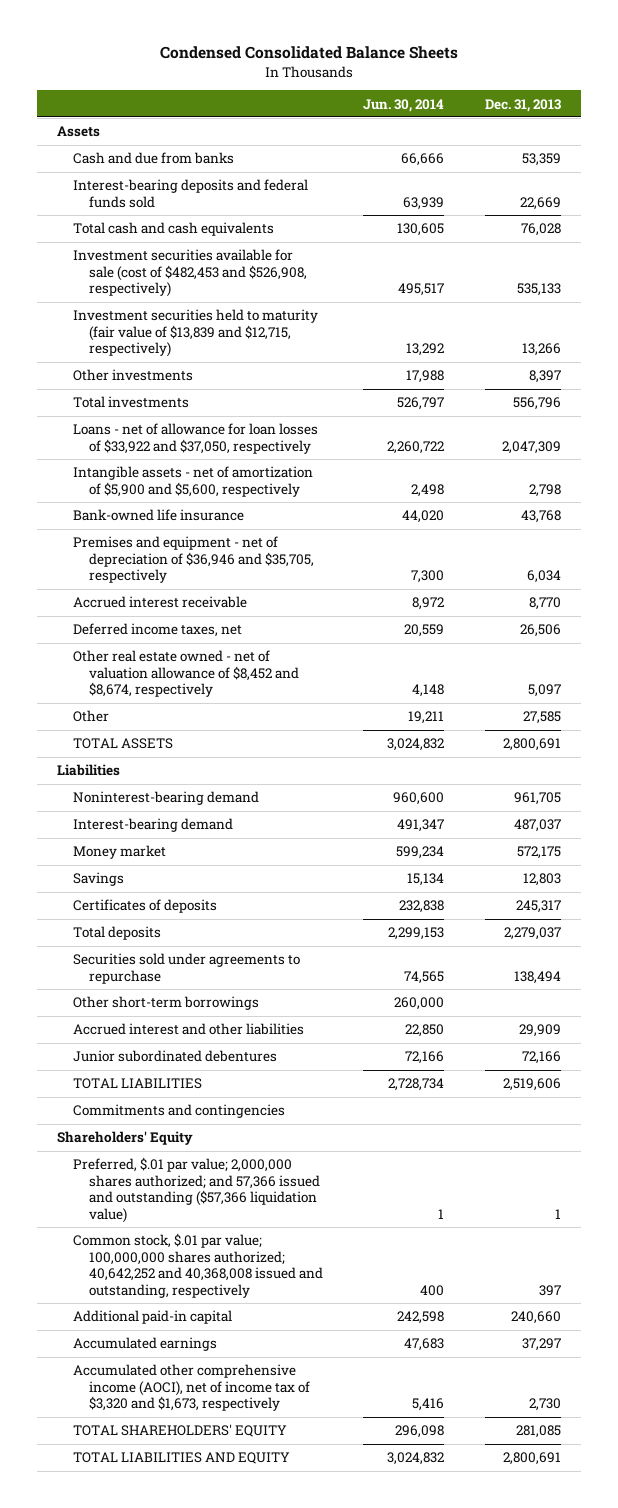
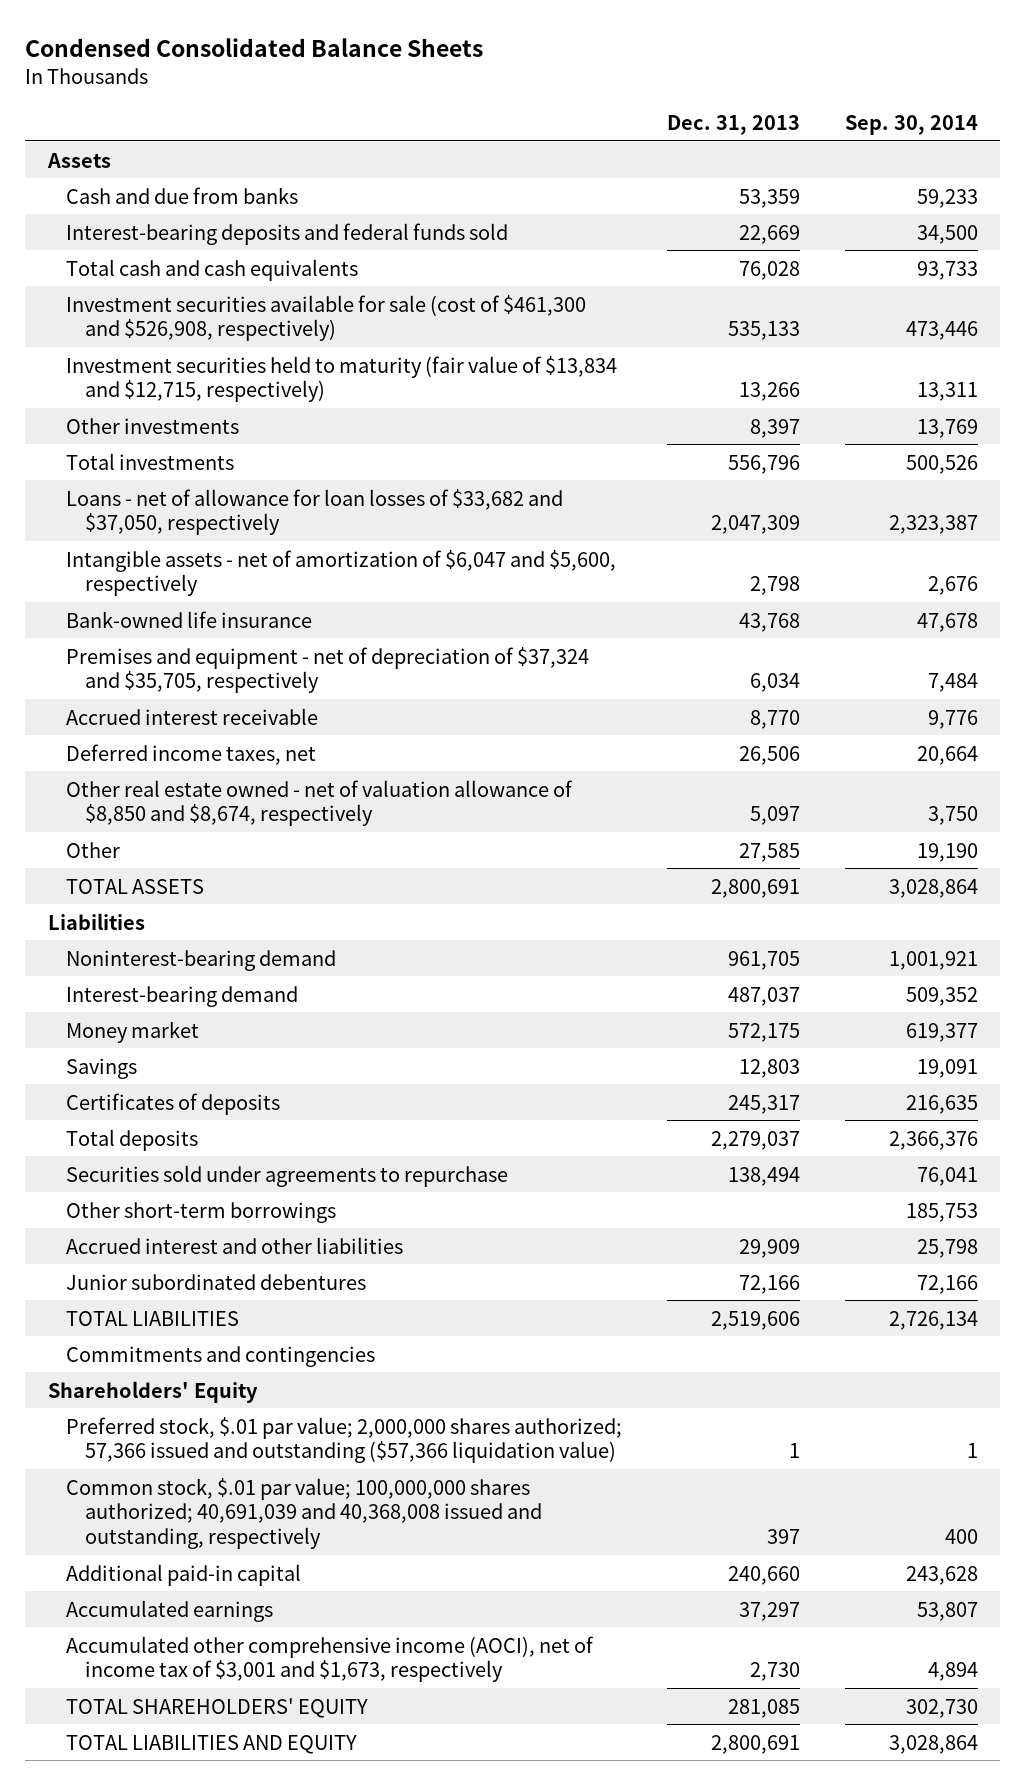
[363,98,445,112] Jun. 30, 2014 -> none
none -> [844,114,978,135] Sep. 30, 2014
[73,249,307,298] Investment securities available for sale (cost of $482,453 and $526,908, respectively) -> [66,294,587,342] Investment securities available for sale (cost of $461,300 and $526,908, respectively)
[73,309,319,358] Investment securities held to maturity (fair value of $13,839 and $12,715, respectively) -> [66,355,618,403] Investment securities held to maturity (fair value of $13,834 and $12,715, respectively)
[73,423,319,454] Loans - net of allowance for loan losses of $33,922 and $37,050, respectively -> [66,488,564,536] Loans - net of allowance for loan losses of $33,682 and $37,050, respectively
[73,466,314,497] Intangible assets - net of amortization of $5,900 and $5,600, respectively -> [66,549,617,597] Intangible assets - net of amortization of $6,047 and $5,600, respectively
[73,536,314,584] Premises and equipment - net of depreciation of $36,946 and $35,705, respectively -> [66,646,590,694] Premises and equipment - net of depreciation of $37,324 and $35,705, respectively
[73,650,299,698] Other real estate owned - net of valuation allowance of $8,452 and $8,674, respectively -> [66,779,574,827] Other real estate owned - net of valuation allowance of $8,850 and $8,674, respectively
[73,1157,320,1223] Preferred, $.01 par value; 2,000,000 shares authorized; and 57,366 issued and outstanding ($57,366 liquidation value) -> [66,1416,623,1464] Preferred stock, $.01 par value; 2,000,000 shares authorized; 57,366 issued and outstanding ($57,366 liquidation value)
[73,1233,323,1298] Common stock, $.01 par value; 100,000,000 shares authorized; 40,642,252 and 40,368,008 issued and outstanding, respectively -> [66,1477,542,1549] Common stock, $.01 par value; 100,000,000 shares authorized; 40,691,039 and 40,368,008 issued and outstanding, respectively
[73,1364,310,1412] Accumulated other comprehensive income (AOCI), net of income tax of $3,320 and $1,673, respectively -> [66,1635,595,1683] Accumulated other comprehensive income (AOCI), net of income tax of $3,001 and $1,673, respectively

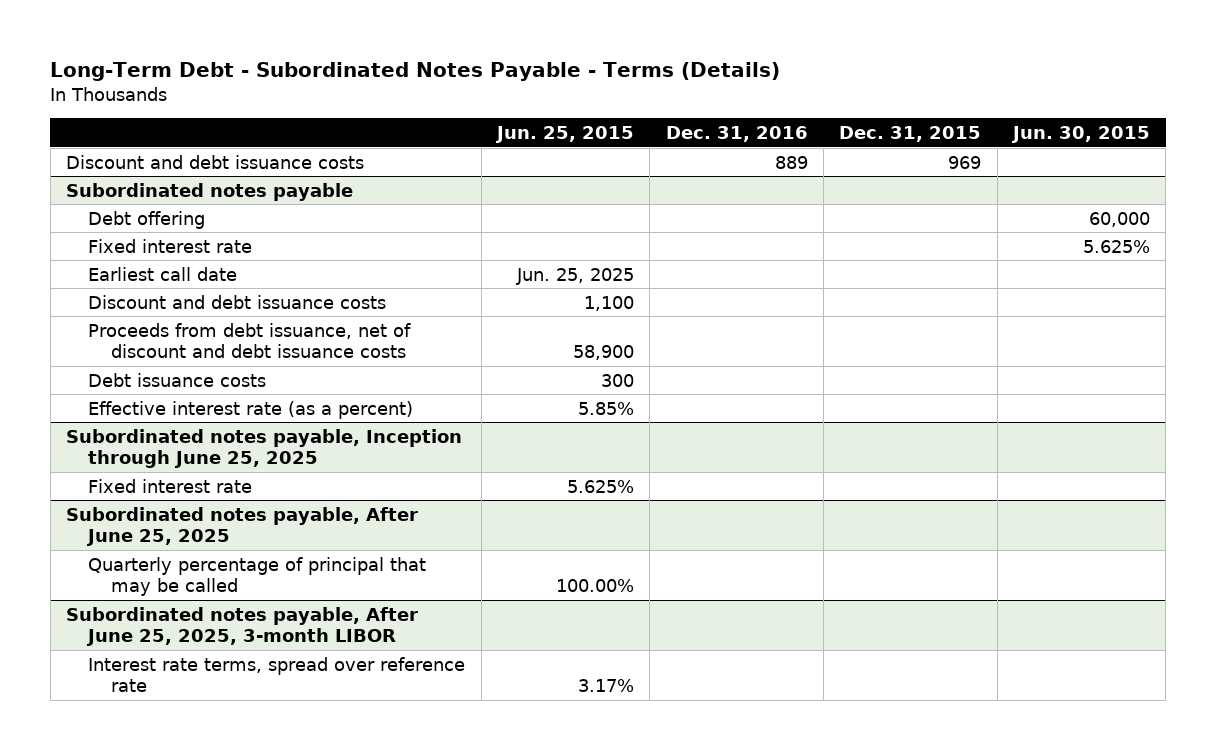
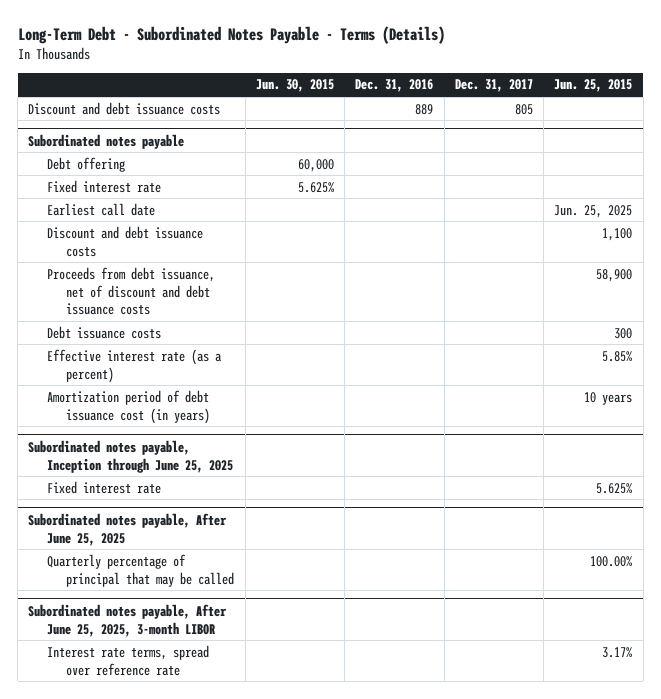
[839,125,982,142] Dec. 31, 2015 -> none
none -> [454,79,533,93] Dec. 31, 2017
none -> [47,389,211,424] Amortization period of debt issuance cost (in years)

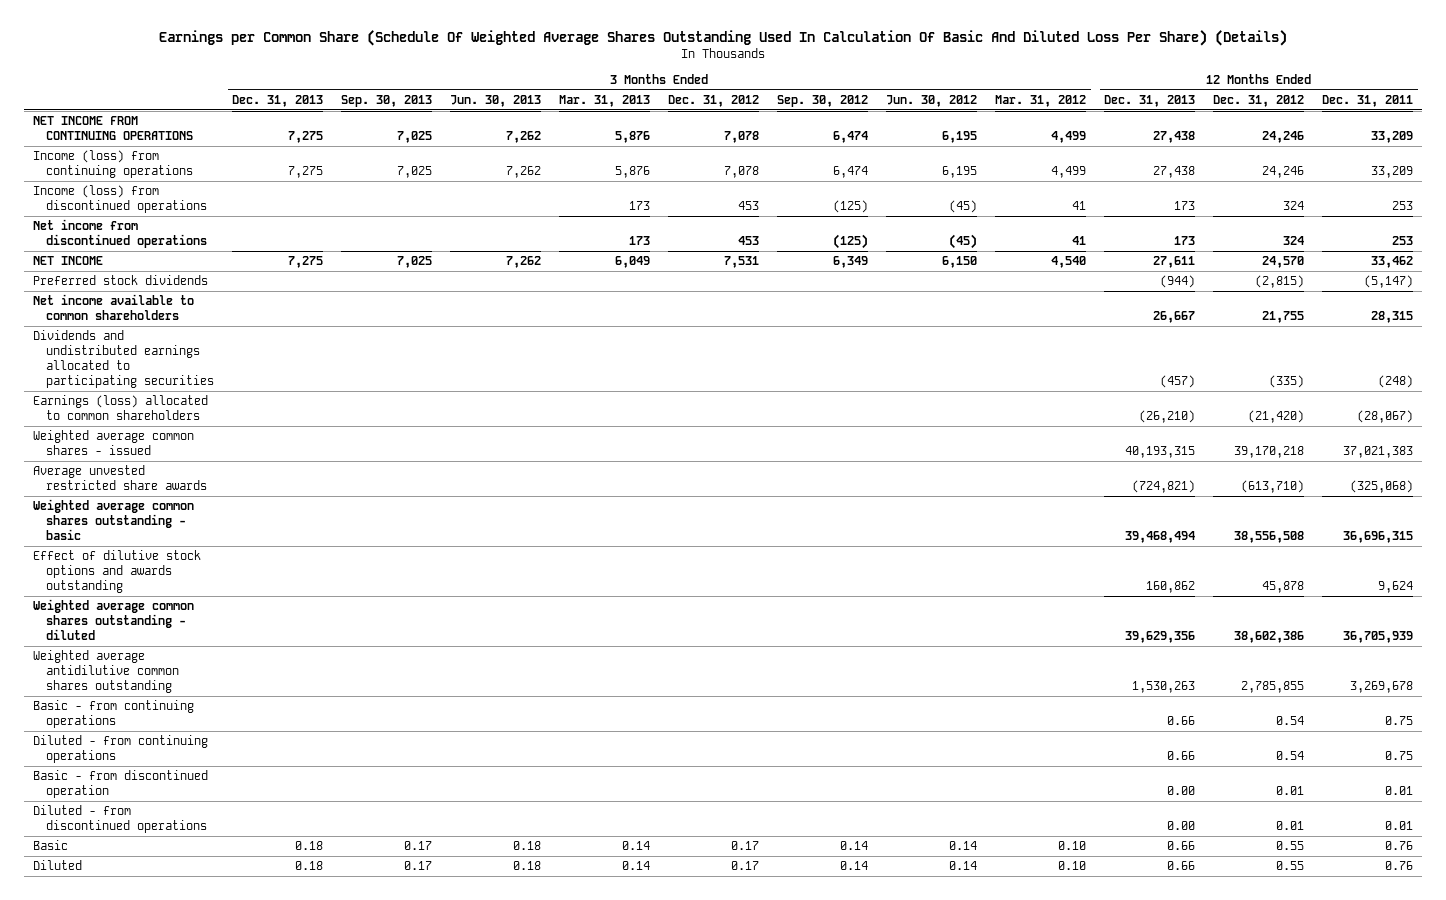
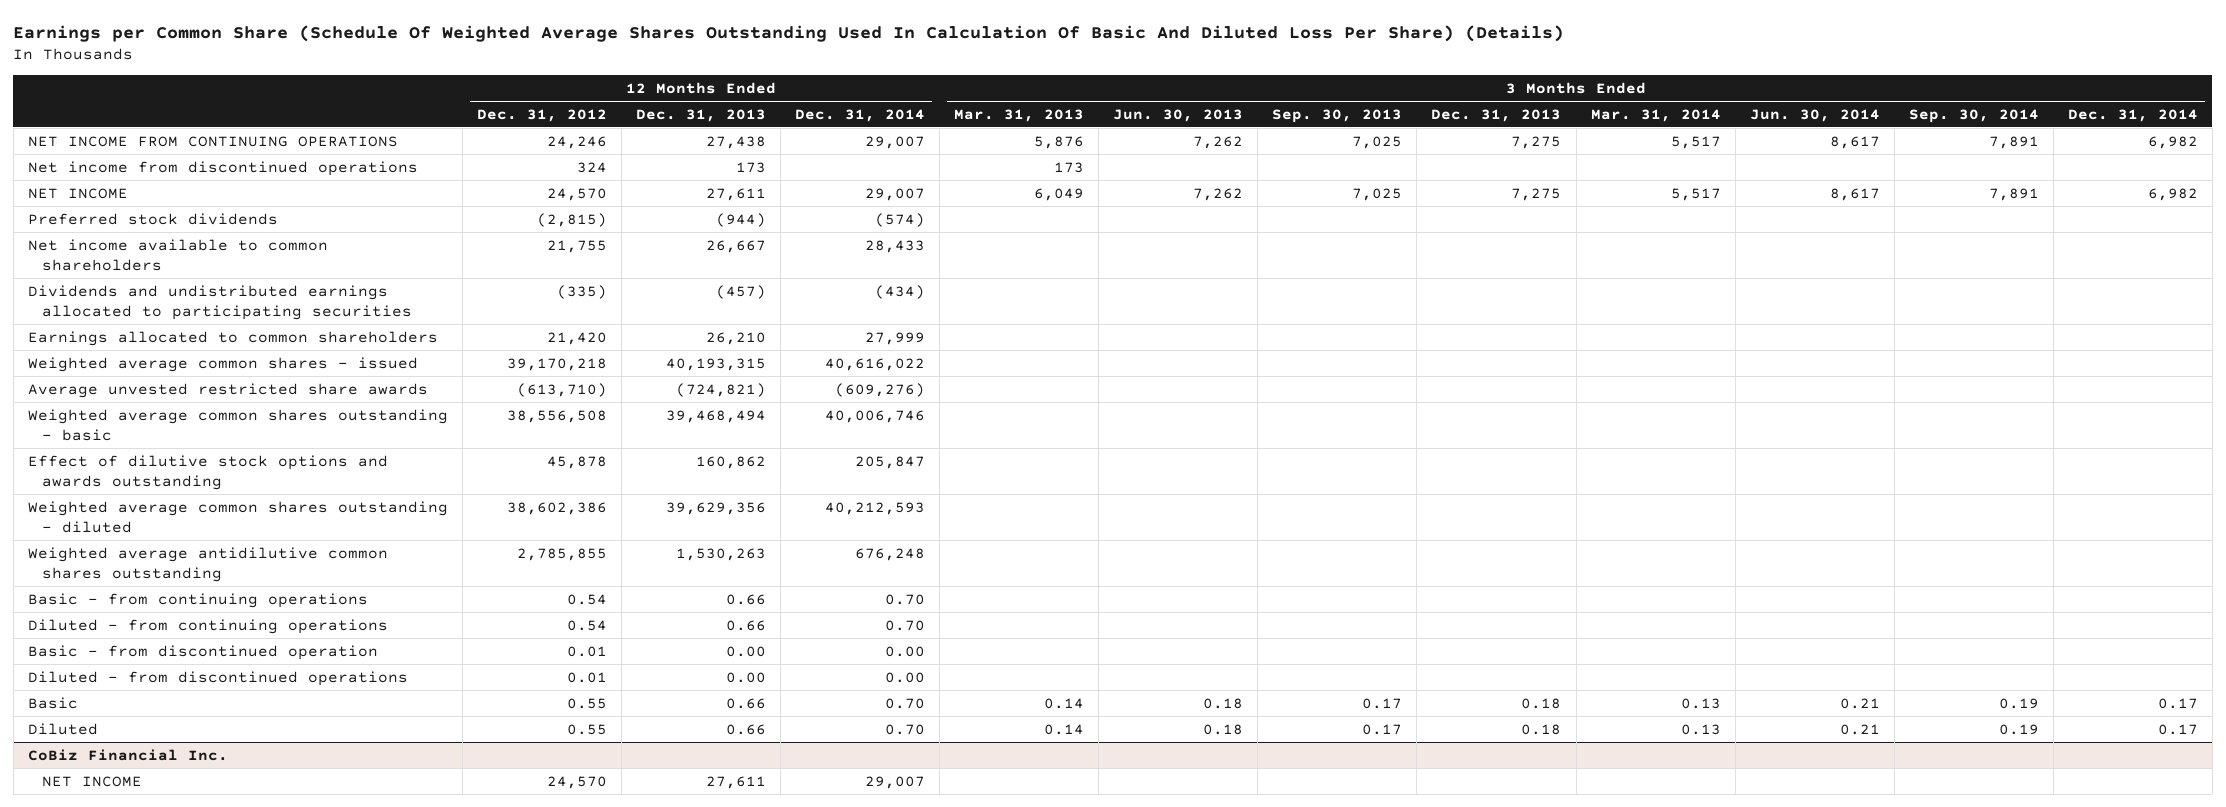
[668,95,760,108] Dec. 31, 2012 -> none
[777,95,869,108] Sep. 30, 2012 -> none
[886,95,978,108] Jun. 30, 2012 -> none
[995,95,1087,108] Mar. 31, 2012 -> none
[1322,95,1414,108] Dec. 31, 2011 -> none
none -> [795,108,926,122] Dec. 31, 2014
none -> [1590,108,1721,122] Mar. 31, 2014
none -> [1749,108,1880,122] Jun. 30, 2014
none -> [1908,108,2039,123] Sep. 30, 2014
none -> [2067,108,2198,122] Dec. 31, 2014
[32,150,194,179] Income (loss) from continuing operations -> none
[32,185,208,214] Income (loss) from discontinued operations -> none
[32,395,208,421] Earnings (loss) allocated to common shareholders -> [27,330,438,346] Earnings allocated to common shareholders
[1139,410,1196,424] (26,210) -> [705,331,766,345] 26,210
[1248,410,1305,424] (21,420) -> [546,331,607,345] 21,420
none -> [27,748,228,761] CoBiz Financial Inc.
none -> [42,775,143,787] NET INCOME

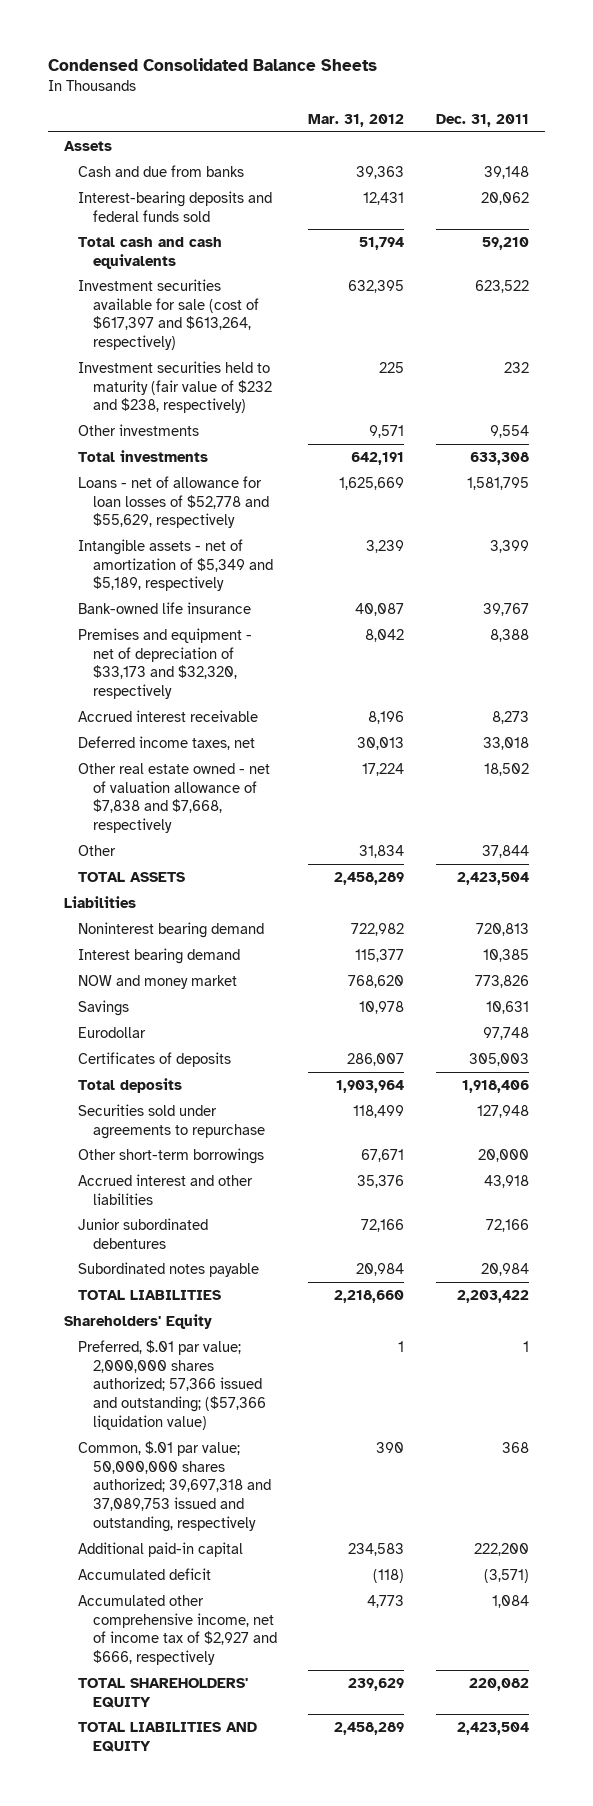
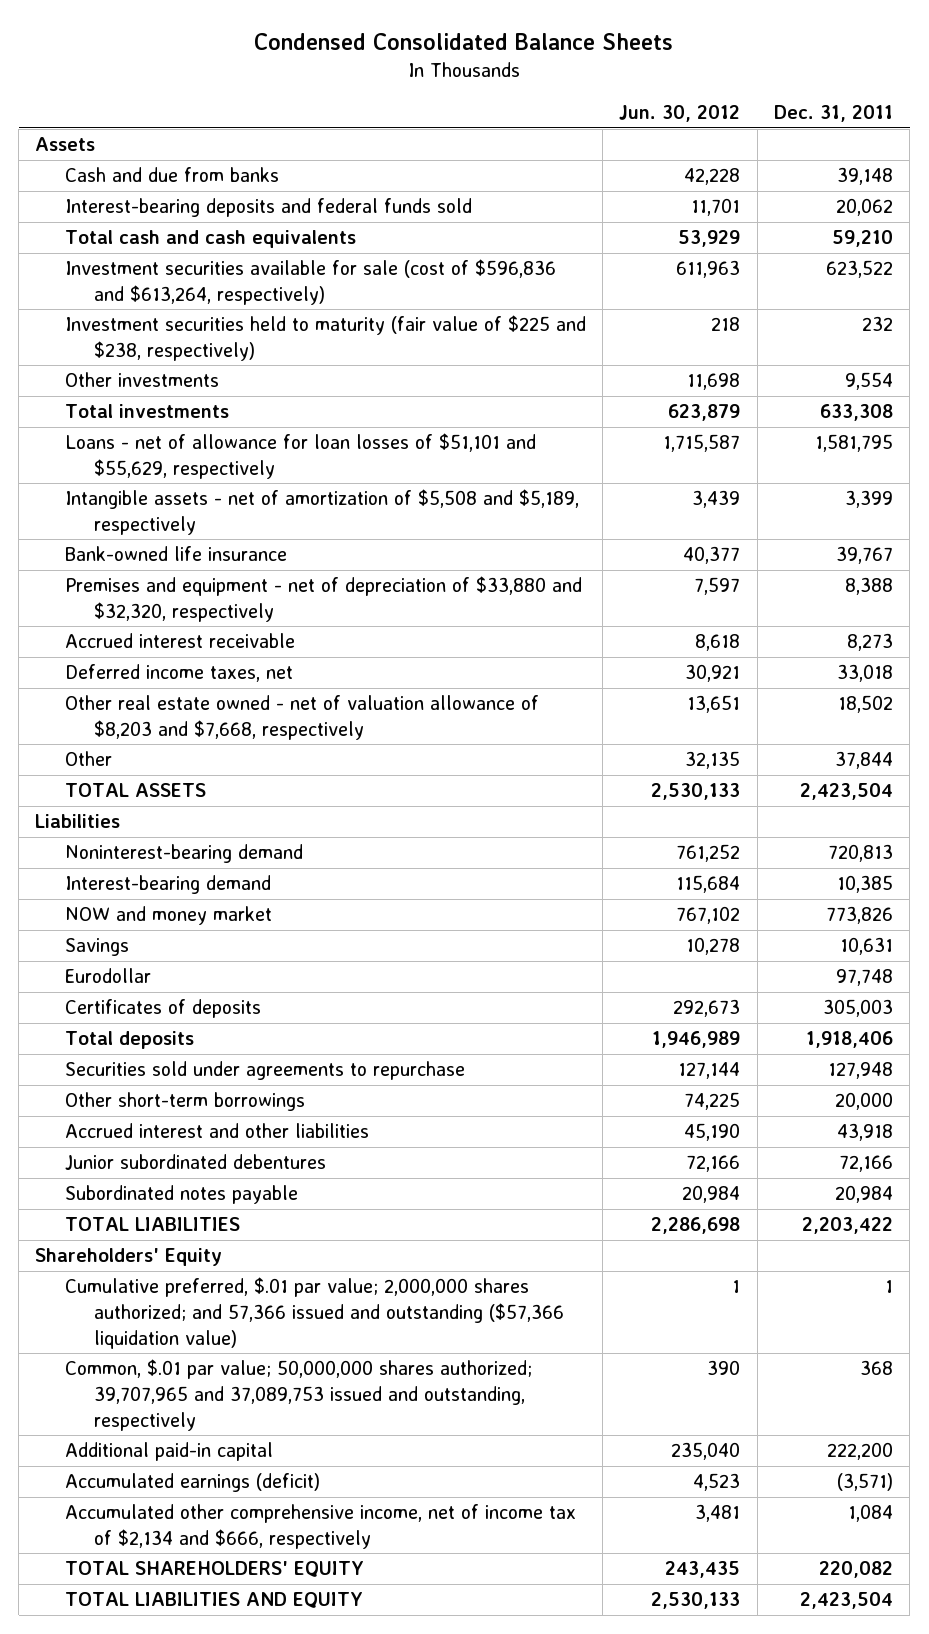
[308,113,405,127] Mar. 31, 2012 -> none
none -> [619,105,741,123] Jun. 30, 2012
[78,278,259,351] Investment securities available for sale (cost of $617,397 and $613,264, respectively) -> [64,259,556,305] Investment securities available for sale (cost of $596,836 and $613,264, respectively)
[78,360,272,414] Investment securities held to maturity (fair value of $232 and $238, respectively) -> [64,315,586,361] Investment securities held to maturity (fair value of $225 and $238, respectively)
[78,475,269,529] Loans - net of allowance for loan losses of $52,778 and $55,629, respectively -> [64,433,536,479] Loans - net of allowance for loan losses of $51,101 and $55,629, respectively
[78,538,273,592] Intangible assets - net of amortization of $5,349 and $5,189, respectively -> [64,489,579,535] Intangible assets - net of amortization of $5,508 and $5,189, respectively
[78,627,253,700] Premises and equipment - net of depreciation of $33,173 and $32,320, respectively -> [64,576,582,622] Premises and equipment - net of depreciation of $33,880 and $32,320, respectively
[78,762,271,834] Other real estate owned - net of valuation allowance of $7,838 and $7,668, respectively -> [64,695,539,740] Other real estate owned - net of valuation allowance of $8,203 and $7,668, respectively
[78,921,265,938] Noninterest bearing demand -> [64,844,303,864] Noninterest-bearing demand
[78,947,241,964] Interest bearing demand -> [64,875,271,895] Interest-bearing demand
[78,1339,266,1431] Preferred, $.01 par value; 2,000,000 shares authorized; 57,366 issued and outstanding; ($57,366 liquidation value) -> [64,1277,564,1349] Cumulative preferred, $.01 par value; 2,000,000 shares authorized; and 57,366 issued and outstanding ($57,366 liquidation value)
[78,1440,271,1533] Common, $.01 par value; 50,000,000 shares authorized; 39,697,318 and 37,089,753 issued and outstanding, respectively -> [64,1359,532,1431] Common, $.01 par value; 50,000,000 shares authorized; 39,707,965 and 37,089,753 issued and outstanding, respectively
[78,1567,212,1580] Accumulated deficit -> [64,1473,320,1493] Accumulated earnings (deficit)
[78,1594,277,1666] Accumulated other comprehensive income, net of income tax of $2,927 and $666, respectively -> [64,1504,576,1549] Accumulated other comprehensive income, net of income tax of $2,134 and $666, respectively

